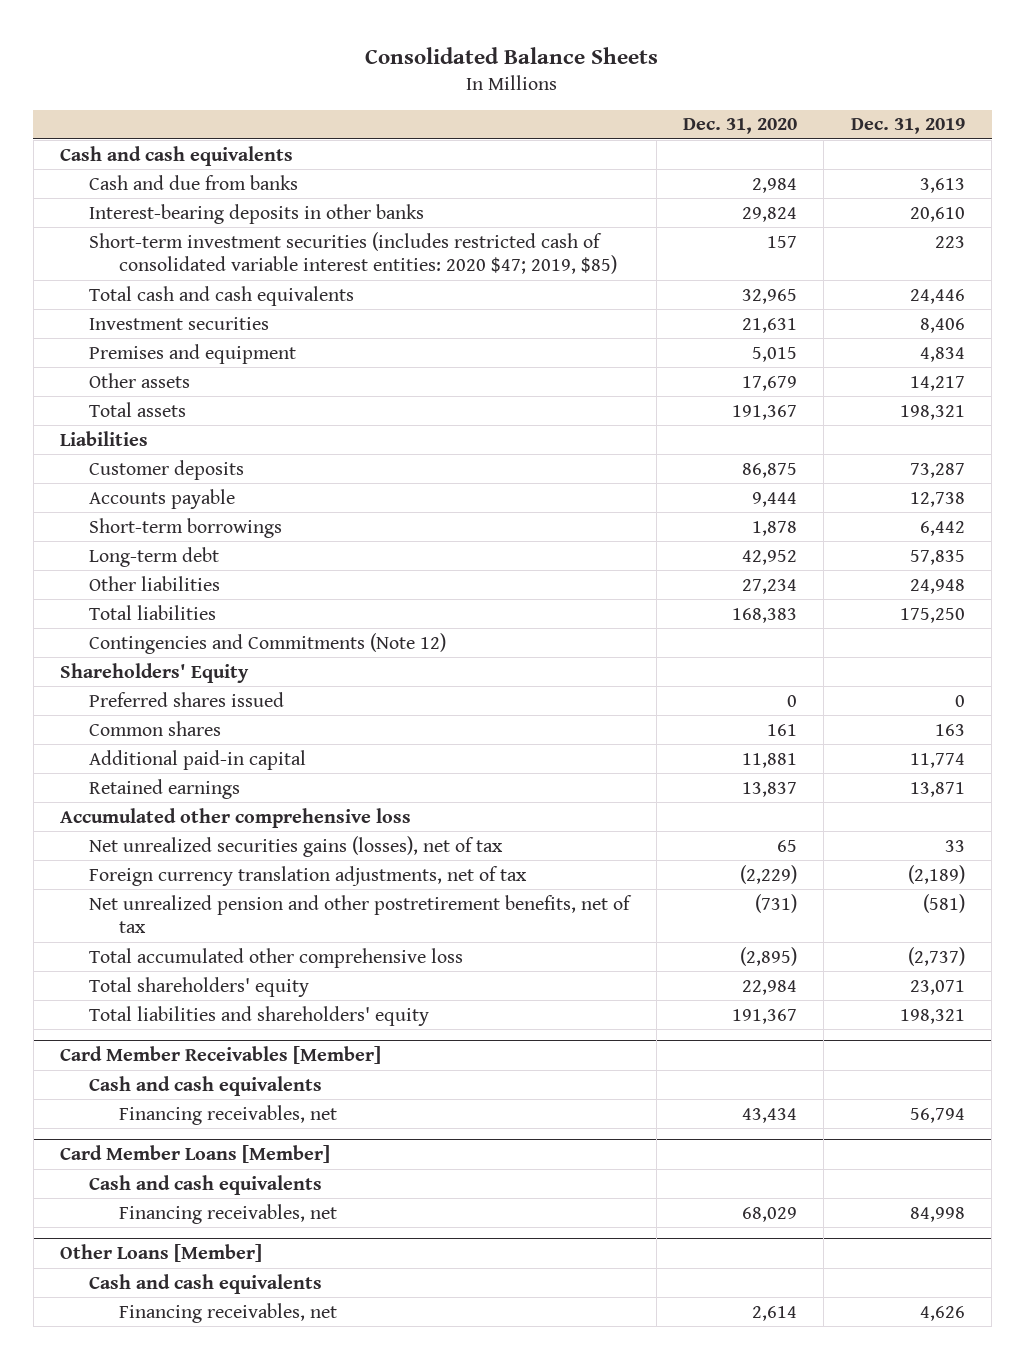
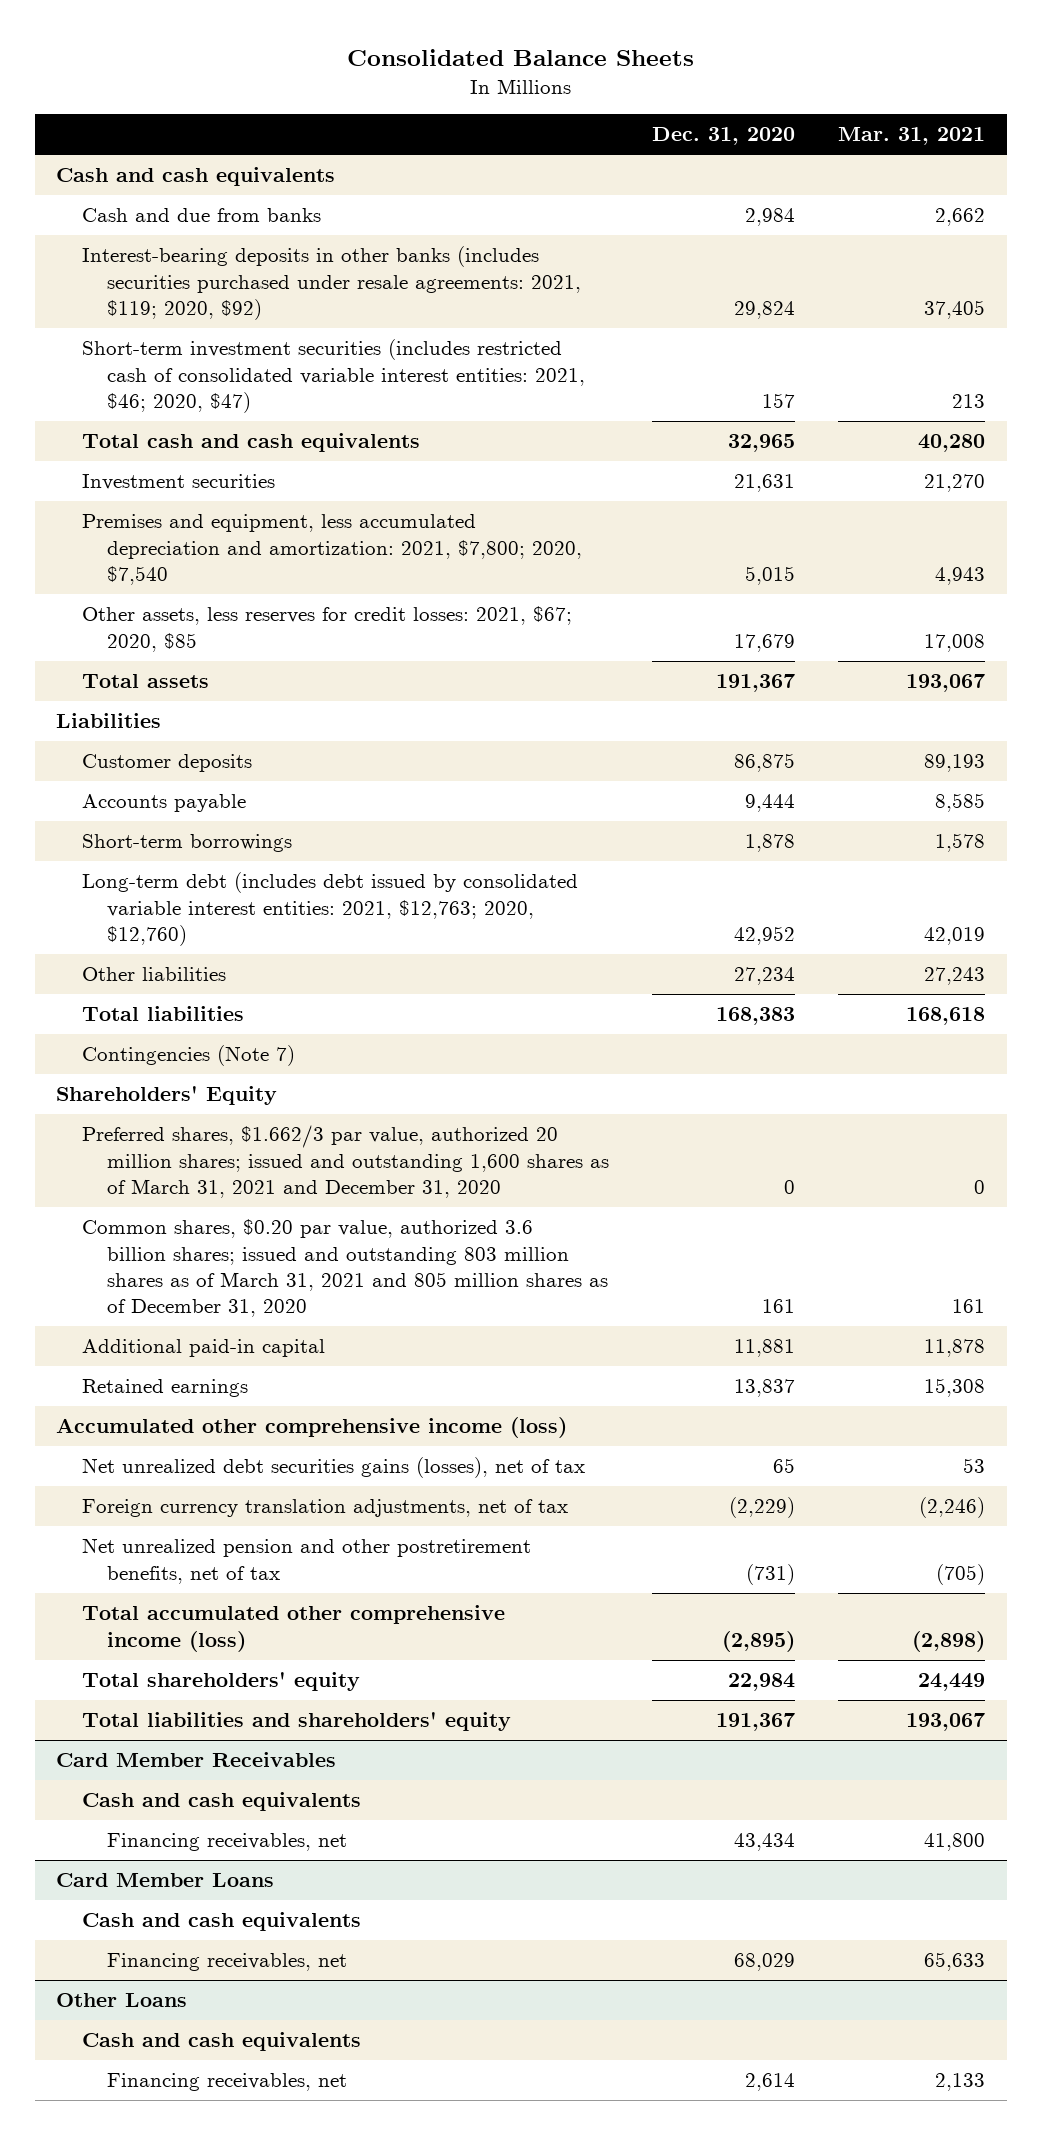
[850,118,965,135] Dec. 31, 2019 -> none
none -> [838,127,986,146] Mar. 31, 2021
[89,203,425,224] Interest-bearing deposits in other banks -> [81,246,582,320] Interest-bearing deposits in other banks (includes securities purchased under resale agreements: 2021, $119; 2020, $92)
[89,231,617,275] Short-term investment securities (includes restricted cash of consolidated variable interest entities: 2020 $47; 2019, $85) -> [81,339,586,413] Short-term investment securities (includes restricted cash of consolidated variable interest entities: 2021, $46; 2020, $47)
[89,343,297,364] Premises and equipment -> [81,514,583,585] Premises and equipment, less accumulated depreciation and amortization: 2021, $7,800; 2020, $7,540
[89,372,191,388] Other assets -> [81,606,572,652] Other assets, less reserves for credit losses: 2021, $67; 2020, $85
[89,546,220,567] Long-term debt -> [81,872,578,946] Long-term debt (includes debt issued by consolidated variable interest entities: 2021, $12,763; 2020, $12,760)
[89,632,447,654] Contingencies and Commitments (Note 12) -> [81,1045,295,1067] Contingencies (Note 7)
[89,691,285,707] Preferred shares issued -> none
none -> [81,1125,610,1198] Preferred shares, $1.662/3 par value, authorized 20 million shares; issued and outstanding 1,600 shares as of March 31, 2021 and December 31, 2020
[89,720,222,736] Common shares -> [81,1219,609,1318] Common shares, $0.20 par value, authorized 3.6 billion shares; issued and outstanding 803 million shares as of March 31, 2021 and 805 million shares as of December 31, 2020
[60,807,412,828] Accumulated other comprehensive loss -> [56,1417,568,1439] Accumulated other comprehensive income (loss)
[89,835,504,857] Net unrealized securities gains (losses), net of tax -> [81,1457,585,1479] Net unrealized debt securities gains (losses), net of tax
[89,947,464,968] Total accumulated other comprehensive loss -> [81,1605,505,1652] Total accumulated other comprehensive income (loss)
[60,1046,382,1065] Card Member Receivables [Member] -> [56,1752,337,1768] Card Member Receivables
[60,1145,331,1164] Card Member Loans [Member] -> [56,1873,275,1888] Card Member Loans
[60,1244,263,1263] Other Loans [Member] -> [56,1993,188,2008] Other Loans

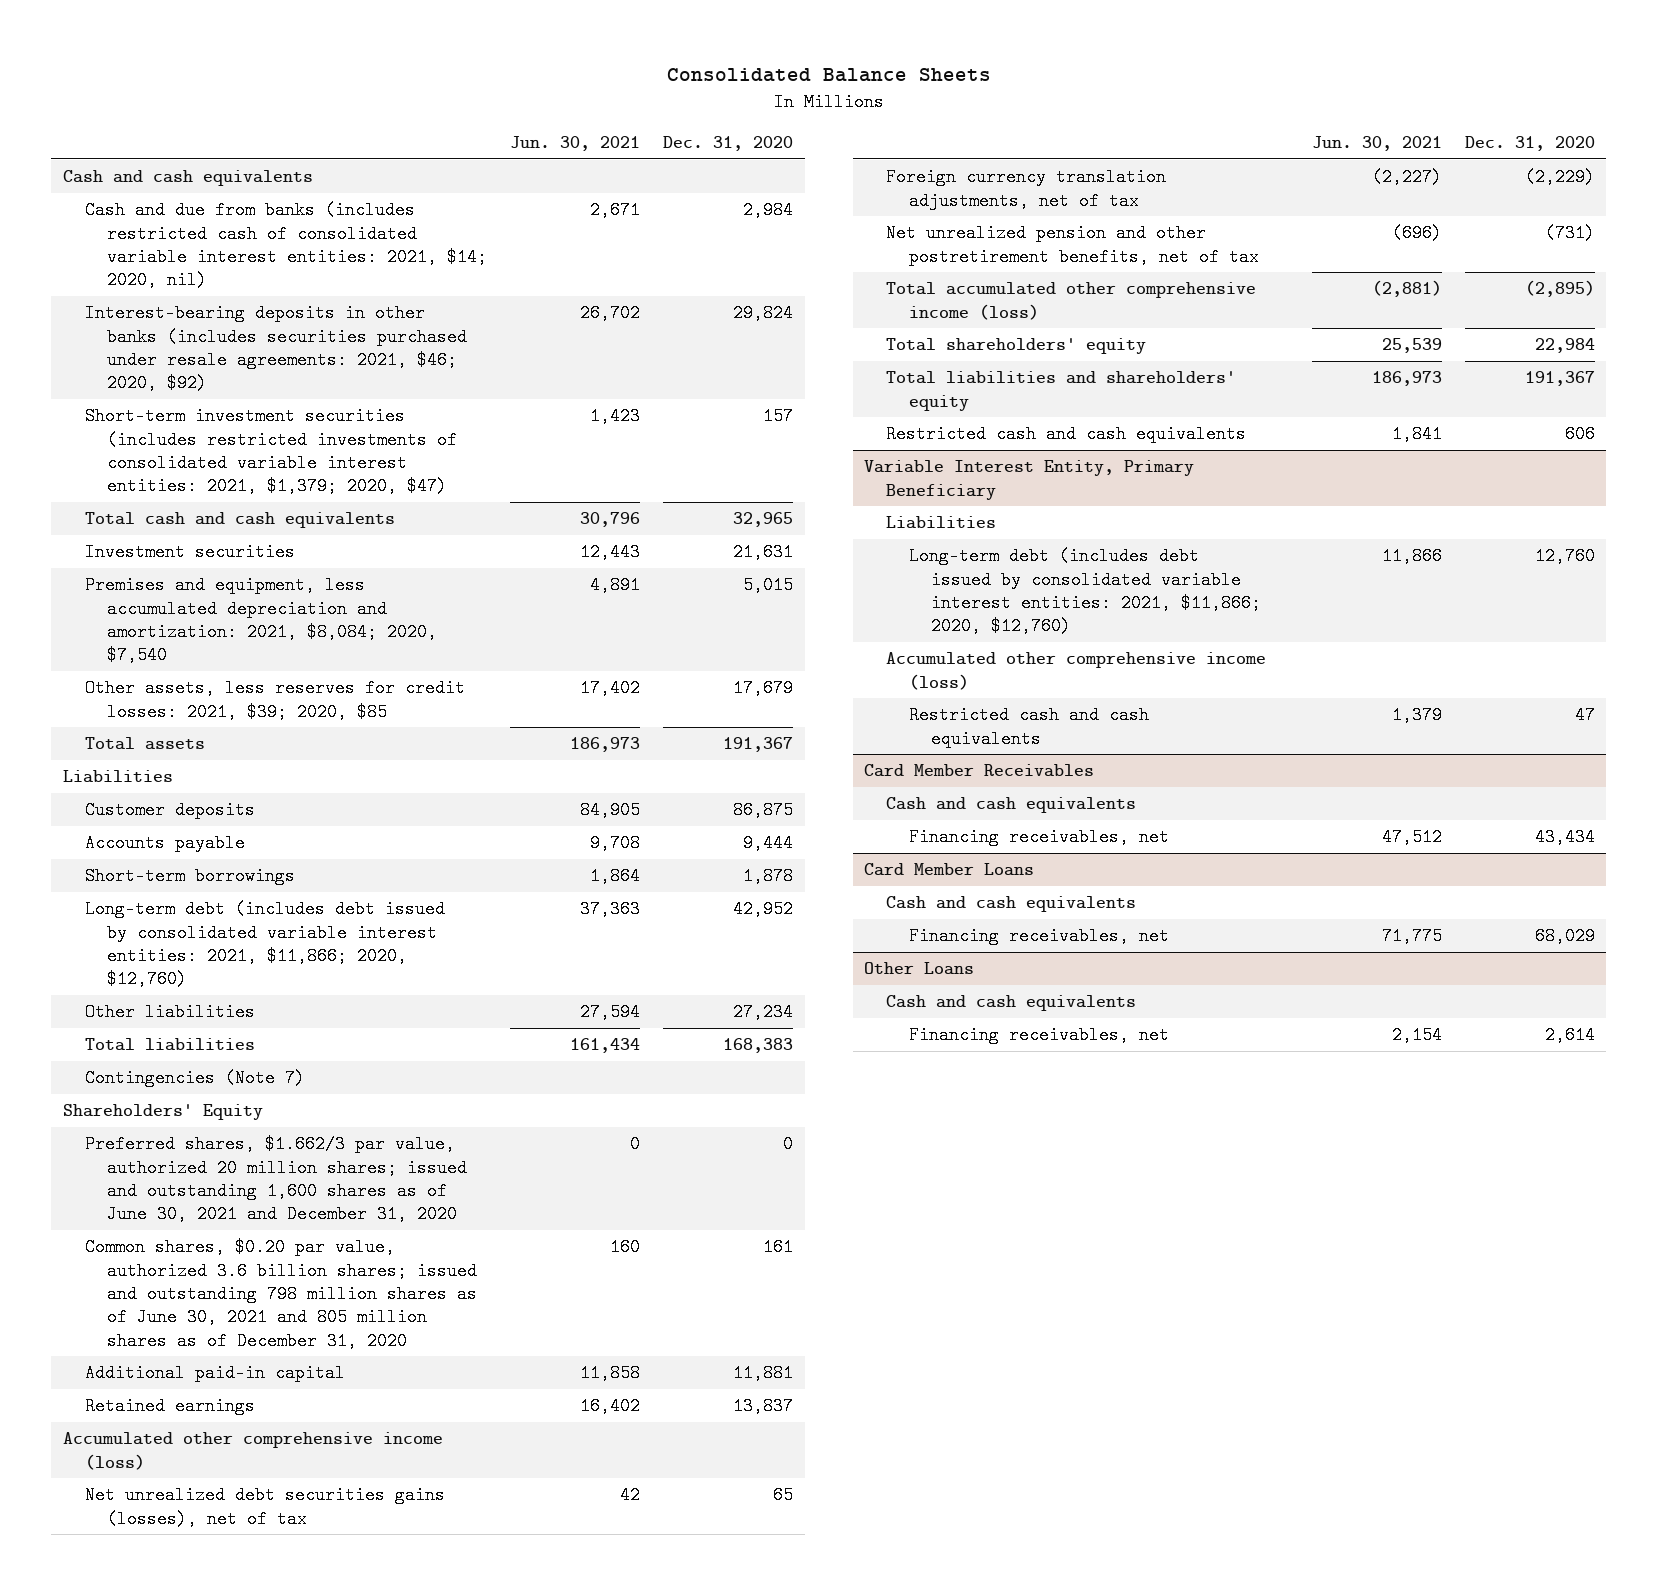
[838,127,986,146] Mar. 31, 2021 -> none
none -> [510,136,641,152] Jun. 30, 2021
[81,208,321,223] Cash and due from banks -> [85,201,488,290] Cash and due from banks (includes restricted cash of consolidated variable interest entities: 2021, $14; 2020, nil)
[81,246,582,320] Interest-bearing deposits in other banks (includes securities purchased under resale agreements: 2021, $119; 2020, $92) -> [85,304,468,393] Interest-bearing deposits in other banks (includes securities purchased under resale agreements: 2021, $46; 2020, $92)
[81,339,586,413] Short-term investment securities (includes restricted cash of consolidated variable interest entities: 2021, $46; 2020, $47) -> [85,407,458,496] Short-term investment securities (includes restricted investments of consolidated variable interest entities: 2021, $1,379; 2020, $47)
[81,514,583,585] Premises and equipment, less accumulated depreciation and amortization: 2021, $7,800; 2020, $7,540 -> [85,576,438,665] Premises and equipment, less accumulated depreciation and amortization: 2021, $8,084; 2020, $7,540
[81,606,572,652] Other assets, less reserves for credit losses: 2021, $67; 2020, $85 -> [85,679,466,721] Other assets, less reserves for credit losses: 2021, $39; 2020, $85
[81,872,578,946] Long-term debt (includes debt issued by consolidated variable interest entities: 2021, $12,763; 2020, $12,760) -> [85,900,446,989] Long-term debt (includes debt issued by consolidated variable interest entities: 2021, $11,866; 2020, $12,760)
[81,1125,610,1198] Preferred shares, $1.662/3 par value, authorized 20 million shares; issued and outstanding 1,600 shares as of March 31, 2021 and December 31, 2020 -> [85,1135,468,1224] Preferred shares, $1.662/3 par value, authorized 20 million shares; issued and outstanding 1,600 shares as of June 30, 2021 and December 31, 2020
[81,1219,609,1318] Common shares, $0.20 par value, authorized 3.6 billion shares; issued and outstanding 803 million shares as of March 31, 2021 and 805 million shares as of December 31, 2020 -> [85,1238,478,1350] Common shares, $0.20 par value, authorized 3.6 billion shares; issued and outstanding 798 million shares as of June 30, 2021 and 805 million shares as of December 31, 2020
none -> [886,425,1247,444] Restricted cash and cash equivalents
none -> [863,460,1194,500] Variable Interest Entity, Primary Beneficiary
none -> [886,516,997,530] Liabilities
none -> [908,547,1262,636] Long-term debt (includes debt issued by consolidated variable interest entities: 2021, $11,866; 2020, $12,760)
none -> [886,652,1267,690] Accumulated other comprehensive income (loss)
none -> [908,706,1149,748] Restricted cash and cash equivalents

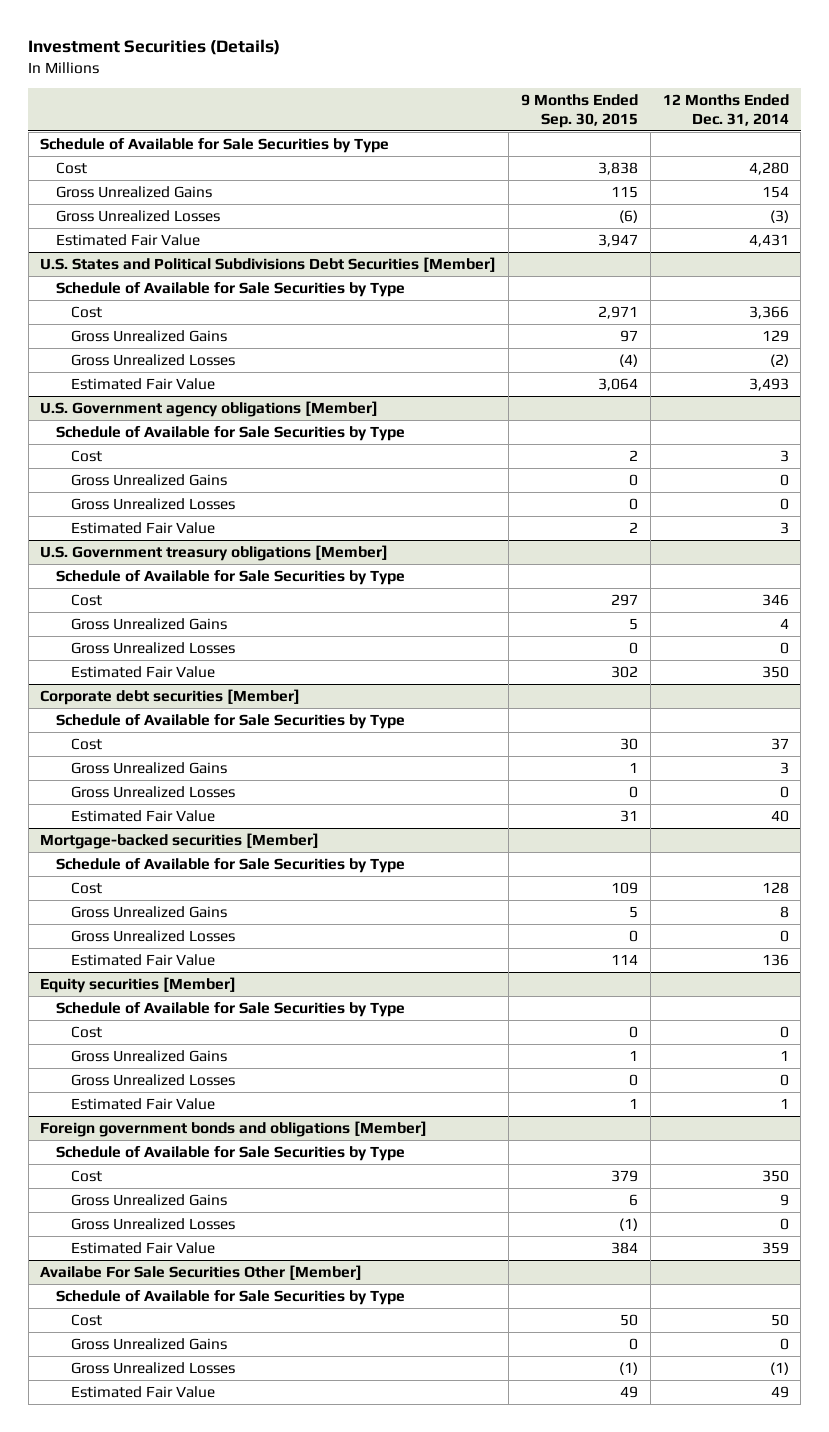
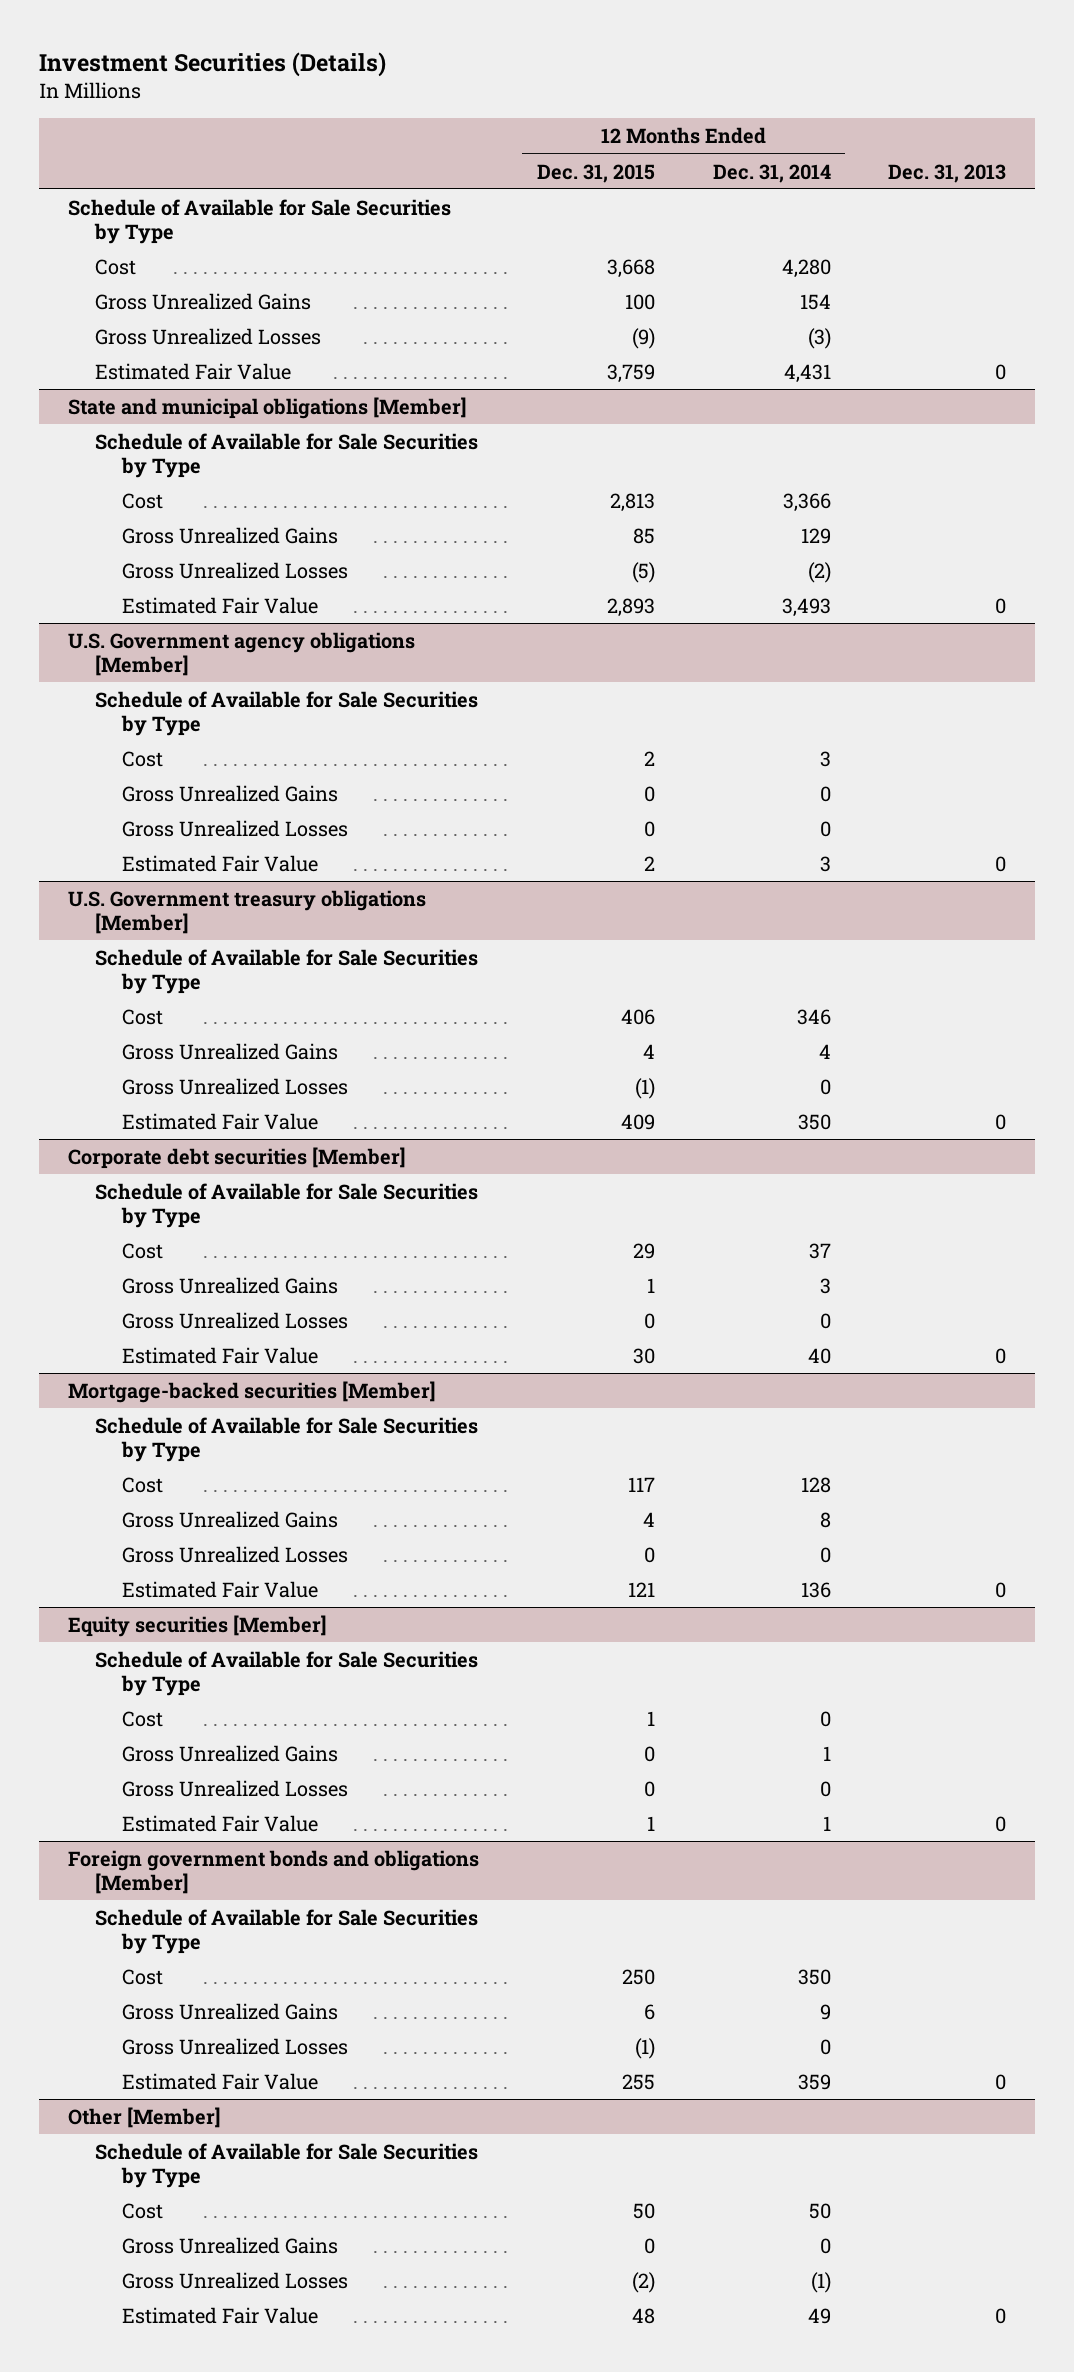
[520,94,638,128] 9 Months Ended Sep. 30, 2015 -> none
none -> [536,163,655,183] Dec. 31, 2015
none -> [888,163,1007,183] Dec. 31, 2013
[40,257,497,273] U.S. States and Political Subdivisions Debt Securities [Member] -> [68,396,468,419] State and municipal obligations [Member]
[40,1265,363,1281] Availabe For Sale Securities Other [Member] -> [68,2106,222,2128] Other [Member]

